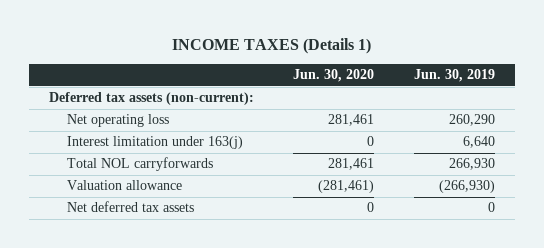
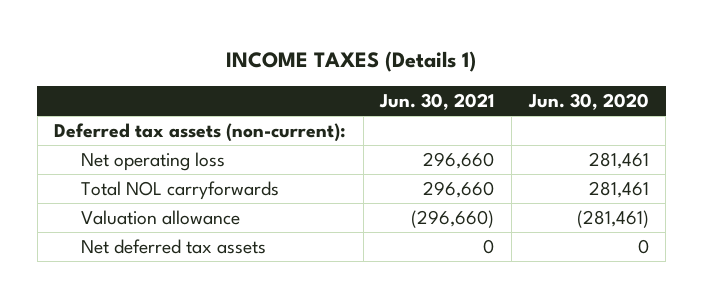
[414,69,496,83] Jun. 30, 2019 -> none
none -> [379,93,495,111] Jun. 30, 2021
[66,136,243,150] Interest limitation under 163(j) -> none

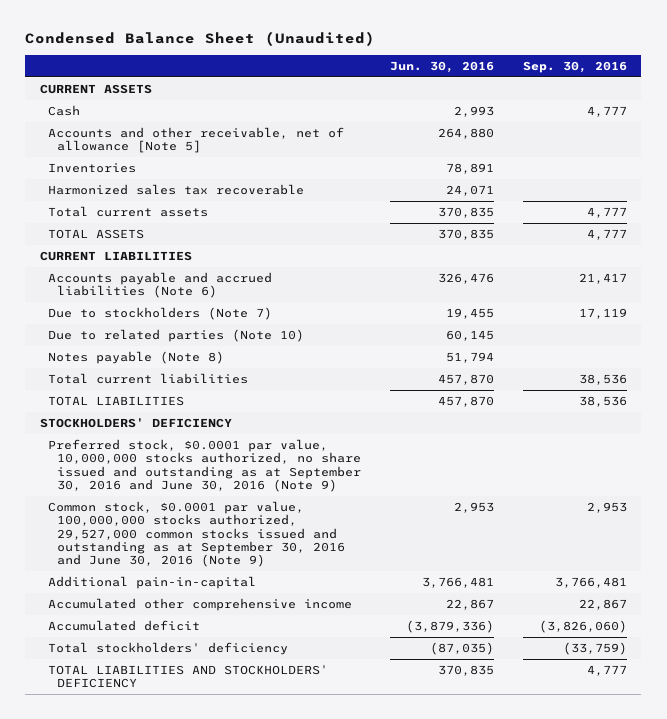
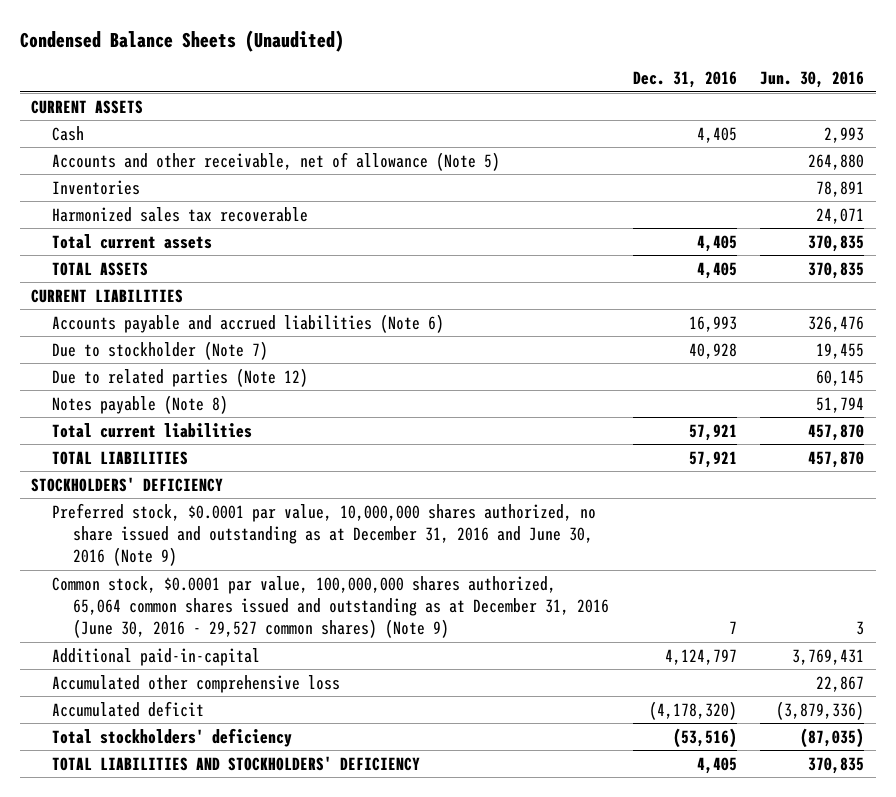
[25,31,376,47] Condensed Balance Sheet (Unaudited) -> [19,29,344,52] Condensed Balance Sheets (Unaudited)
[522,60,627,73] Sep. 30, 2016 -> none
none -> [632,71,737,89] Dec. 31, 2016
[48,126,345,154] Accounts and other receivable, net of allowance [Note 5] -> [52,151,501,171] Accounts and other receivable, net of allowance (Note 5)
[48,306,273,320] Due to stockholders (Note 7) -> [52,340,269,360] Due to stockholder (Note 7)
[48,328,305,342] Due to related parties (Note 10) -> [52,367,309,387] Due to related parties (Note 12)
[48,438,361,492] Preferred stock, $0.0001 par value, 10,000,000 stocks authorized, no share issued and outstanding as at September 30, 2016 and June 30, 2016 (Note 9) -> [52,502,597,567] Preferred stock, $0.0001 par value, 10,000,000 shares authorized, no share issued and outstanding as at December 31, 2016 and June 30, 2016 (Note 9)
[48,500,345,568] Common stock, $0.0001 par value, 100,000,000 stocks authorized, 29,527,000 common stocks issued and outstanding as at September 30, 2016 and June 30, 2016 (Note 9) -> [52,575,610,639] Common stock, $0.0001 par value, 100,000,000 shares authorized, 65,064 common shares issued and outstanding as at December 31, 2016 (June 30, 2016 - 29,527 common shares) (Note 9)
[453,501,494,513] 2,953 -> [856,621,865,636] 3
[48,575,257,589] Additional pain-in-capital -> [52,647,261,666] Additional paid-in-capital
[421,576,494,588] 3,766,481 -> [792,648,865,665] 3,769,431
[48,597,353,611] Accumulated other comprehensive income -> [52,674,341,693] Accumulated other comprehensive loss

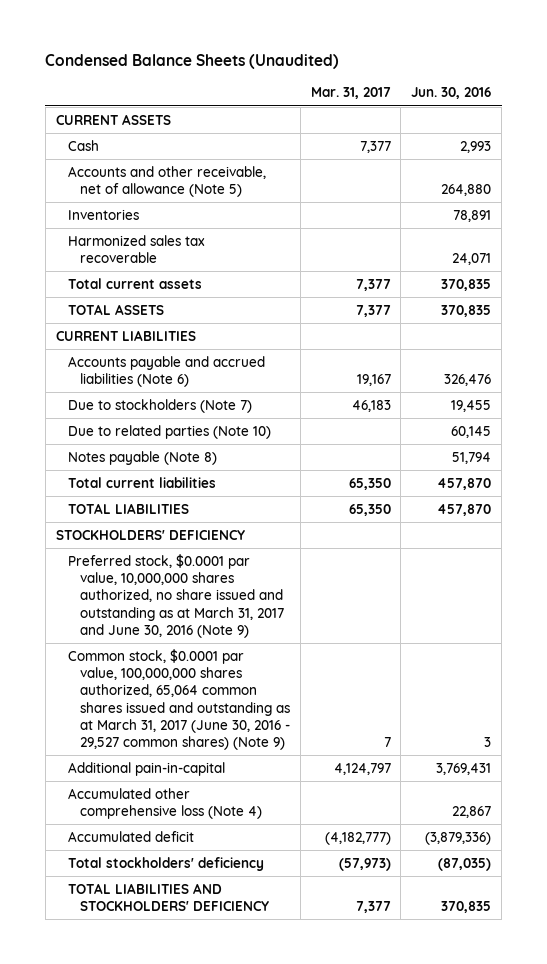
[632,71,737,89] Dec. 31, 2016 -> none
none -> [310,87,391,100] Mar. 31, 2017
[52,340,269,360] Due to stockholder (Note 7) -> [67,398,252,413] Due to stockholders (Note 7)
[52,367,309,387] Due to related parties (Note 12) -> [67,424,271,439] Due to related parties (Note 10)
[52,502,597,567] Preferred stock, $0.0001 par value, 10,000,000 shares authorized, no share issued and outstanding as at December 31, 2016 and June 30, 2016 (Note 9) -> [67,553,285,638] Preferred stock, $0.0001 par value, 10,000,000 shares authorized, no share issued and outstanding as at March 31, 2017 and June 30, 2016 (Note 9)
[52,575,610,639] Common stock, $0.0001 par value, 100,000,000 shares authorized, 65,064 common shares issued and outstanding as at December 31, 2016 (June 30, 2016 - 29,527 common shares) (Note 9) -> [67,648,291,751] Common stock, $0.0001 par value, 100,000,000 shares authorized, 65,064 common shares issued and outstanding as at March 31, 2017 (June 30, 2016 - 29,527 common shares) (Note 9)
[52,647,261,666] Additional paid-in-capital -> [67,761,225,776] Additional pain-in-capital
[52,674,341,693] Accumulated other comprehensive loss -> [67,787,263,820] Accumulated other comprehensive loss (Note 4)

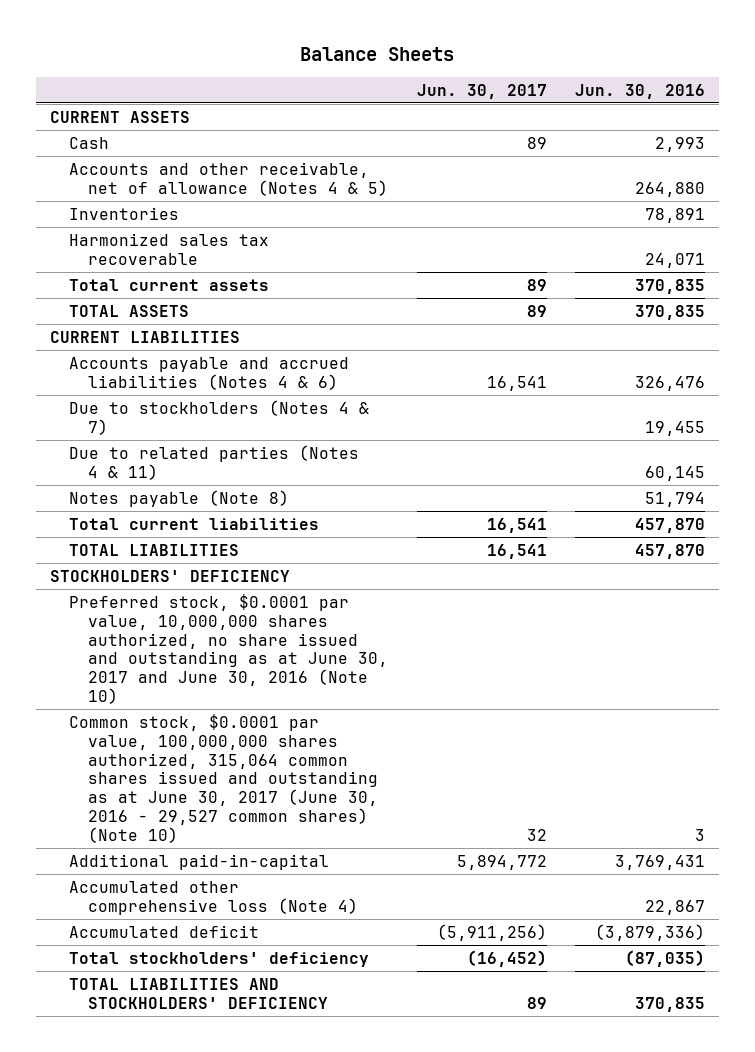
[45,54,340,70] Condensed Balance Sheets (Unaudited) -> [300,46,455,61] Balance Sheets
[310,87,391,100] Mar. 31, 2017 -> none
none -> [416,83,547,99] Jun. 30, 2017
[67,165,266,198] Accounts and other receivable, net of allowance (Note 5) -> [69,161,389,196] Accounts and other receivable, net of allowance (Notes 4 & 5)
[67,355,265,388] Accounts payable and accrued liabilities (Note 6) -> [69,356,350,390] Accounts payable and accrued liabilities (Notes 4 & 6)
[67,398,252,413] Due to stockholders (Note 7) -> [69,399,370,435] Due to stockholders (Notes 4 & 7)
[67,424,271,439] Due to related parties (Note 10) -> [69,444,360,480] Due to related parties (Notes 4 & 11)
[67,553,285,638] Preferred stock, $0.0001 par value, 10,000,000 shares authorized, no share issued and outstanding as at March 31, 2017 and June 30, 2016 (Note 9) -> [69,593,389,705] Preferred stock, $0.0001 par value, 10,000,000 shares authorized, no share issued and outstanding as at June 30, 2017 and June 30, 2016 (Note 10)
[67,648,291,751] Common stock, $0.0001 par value, 100,000,000 shares authorized, 65,064 common shares issued and outstanding as at March 31, 2017 (June 30, 2016 - 29,527 common shares) (Note 9) -> [69,713,379,844] Common stock, $0.0001 par value, 100,000,000 shares authorized, 315,064 common shares issued and outstanding as at June 30, 2017 (June 30, 2016 - 29,527 common shares) (Note 10)
[67,761,225,776] Additional pain-in-capital -> [69,853,330,870] Additional paid-in-capital

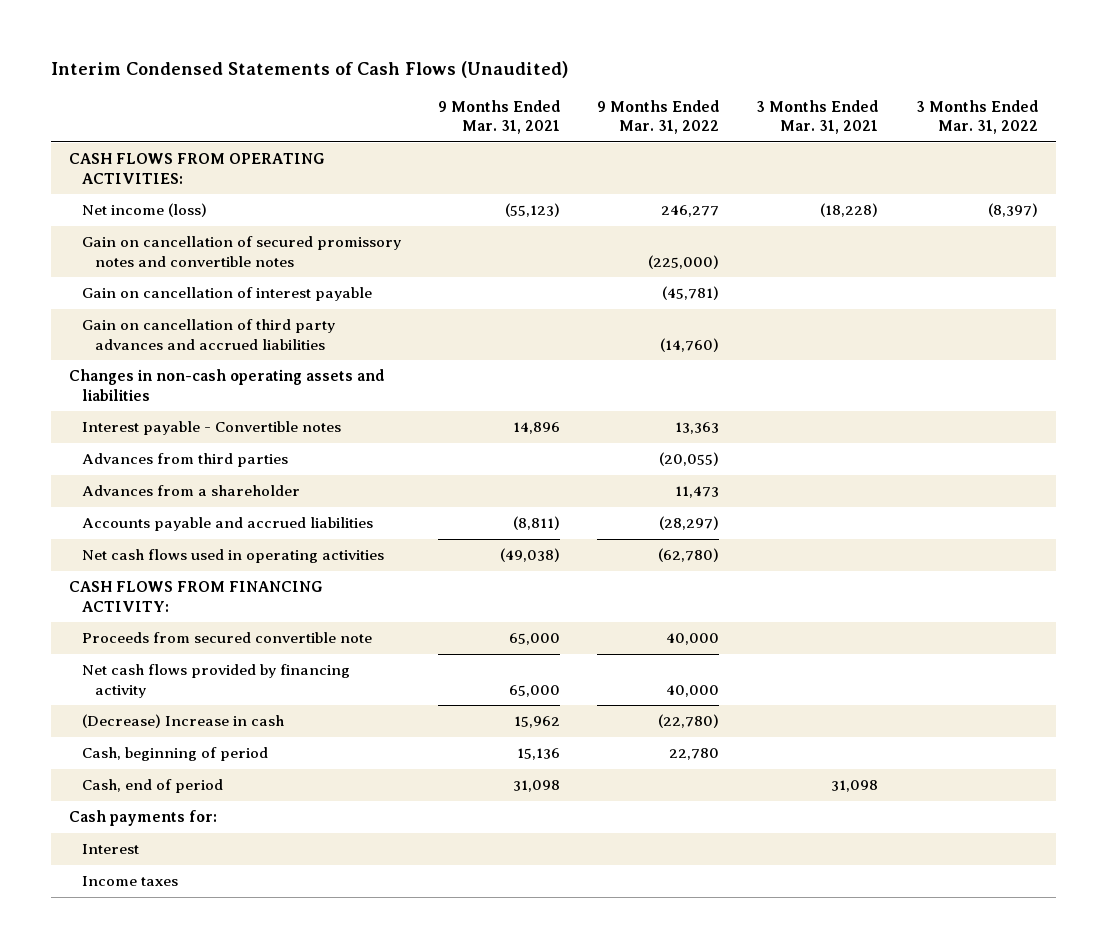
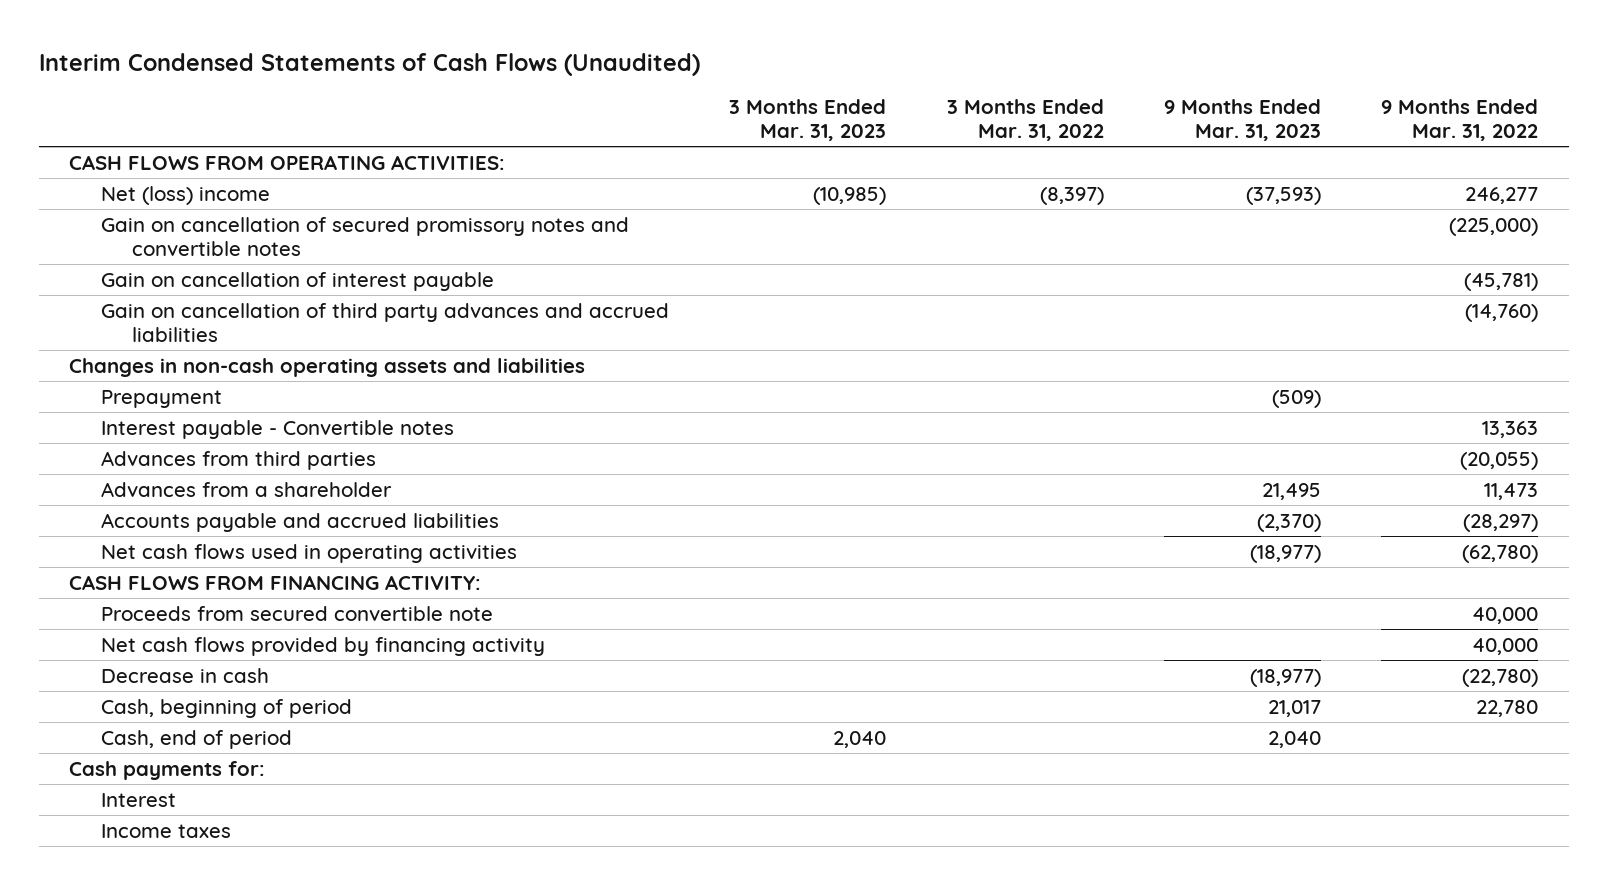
[438,99,561,135] 9 Months Ended Mar. 31, 2021 -> none
[756,99,879,135] 3 Months Ended Mar. 31, 2021 -> none
none -> [729,98,887,142] 3 Months Ended Mar. 31, 2023
none -> [1164,98,1322,142] 9 Months Ended Mar. 31, 2023
[82,203,208,218] Net income (loss) -> [100,185,270,205] Net (loss) income
none -> [100,389,222,408] Prepayment
[82,714,285,729] (Decrease) Increase in cash -> [100,667,269,683] Decrease in cash

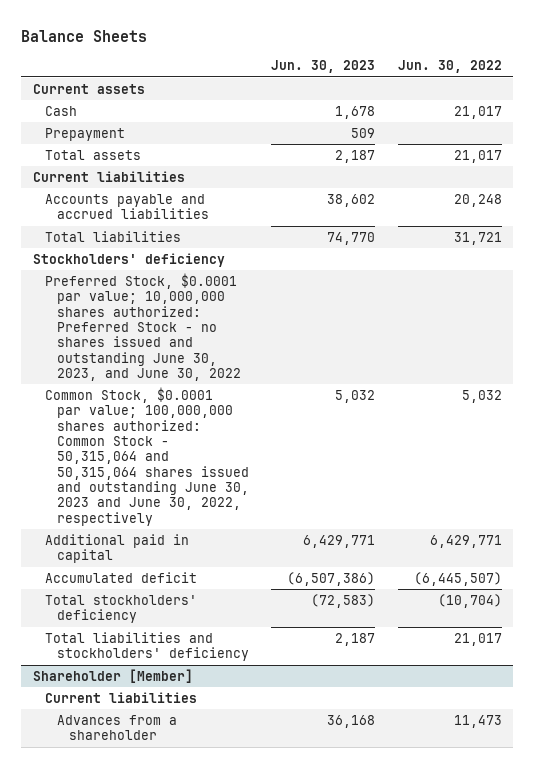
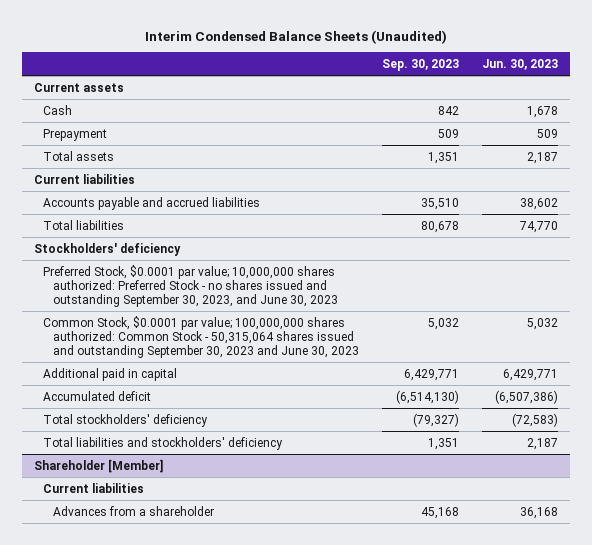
[21,29,148,42] Balance Sheets -> [144,29,447,44] Interim Condensed Balance Sheets (Unaudited)
[397,60,502,74] Jun. 30, 2022 -> none
none -> [382,58,460,71] Sep. 30, 2023
[44,272,241,382] Preferred Stock, $0.0001 par value; 10,000,000 shares authorized: Preferred Stock - no shares issued and outstanding June 30, 2023, and June 30, 2022 -> [43,264,338,308] Preferred Stock, $0.0001 par value; 10,000,000 shares authorized: Preferred Stock - no shares issued and outstanding September 30, 2023, and June 30, 2023
[44,386,249,526] Common Stock, $0.0001 par value; 100,000,000 shares authorized: Common Stock - 50,315,064 and 50,315,064 shares issued and outstanding June 30, 2023 and June 30, 2022, respectively -> [43,315,359,359] Common Stock, $0.0001 par value; 100,000,000 shares authorized: Common Stock - 50,315,064 shares issued and outstanding September 30, 2023 and June 30, 2023

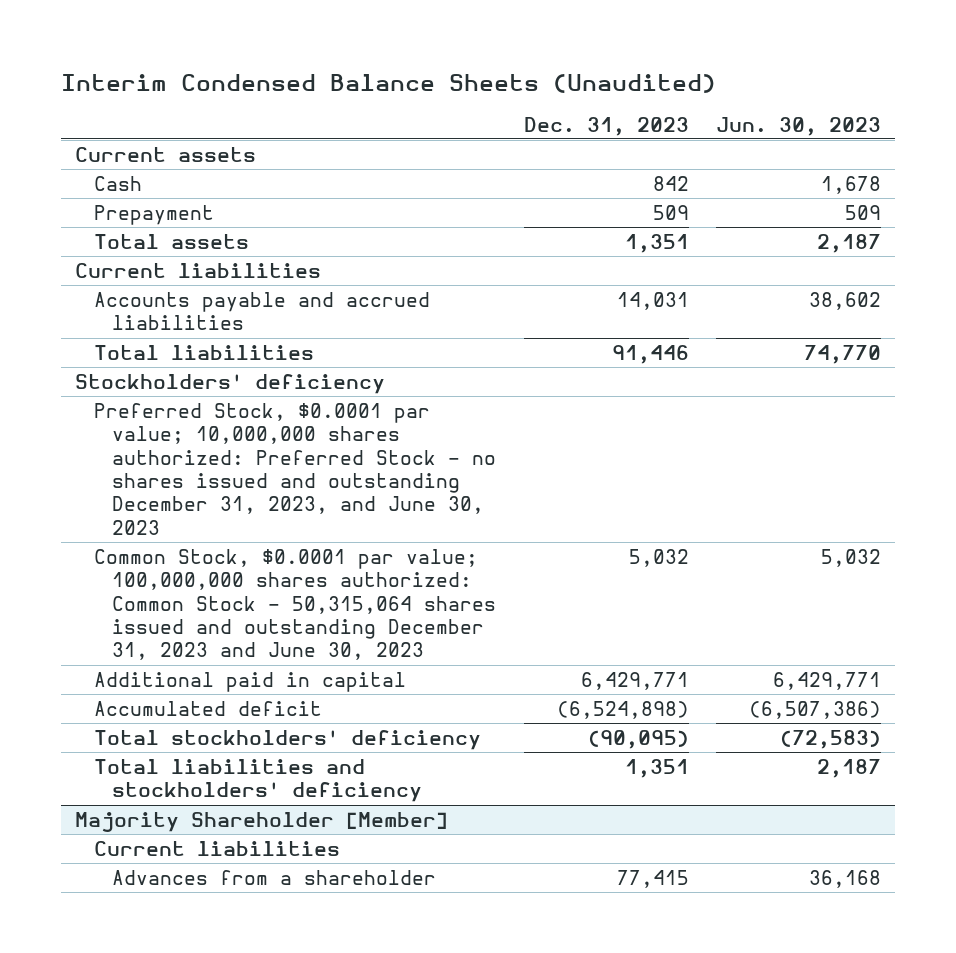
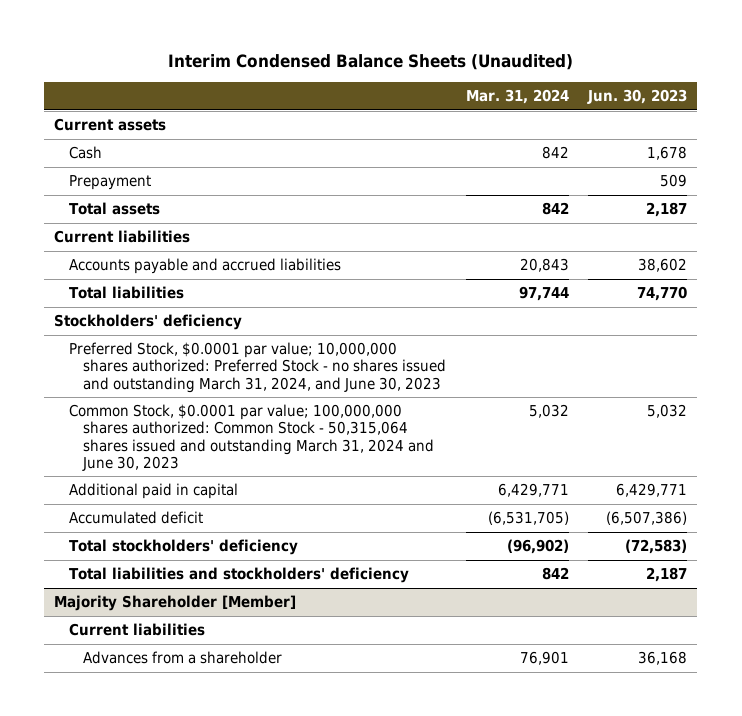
[523,116,689,136] Dec. 31, 2023 -> none
none -> [465,88,569,104] Mar. 31, 2024
[93,402,497,535] Preferred Stock, $0.0001 par value; 10,000,000 shares authorized: Preferred Stock - no shares issued and outstanding December 31, 2023, and June 30, 2023 -> [68,342,447,393] Preferred Stock, $0.0001 par value; 10,000,000 shares authorized: Preferred Stock - no shares issued and outstanding March 31, 2024, and June 30, 2023
[93,548,497,661] Common Stock, $0.0001 par value; 100,000,000 shares authorized: Common Stock - 50,315,064 shares issued and outstanding December 31, 2023 and June 30, 2023 -> [68,404,435,471] Common Stock, $0.0001 par value; 100,000,000 shares authorized: Common Stock - 50,315,064 shares issued and outstanding March 31, 2024 and June 30, 2023

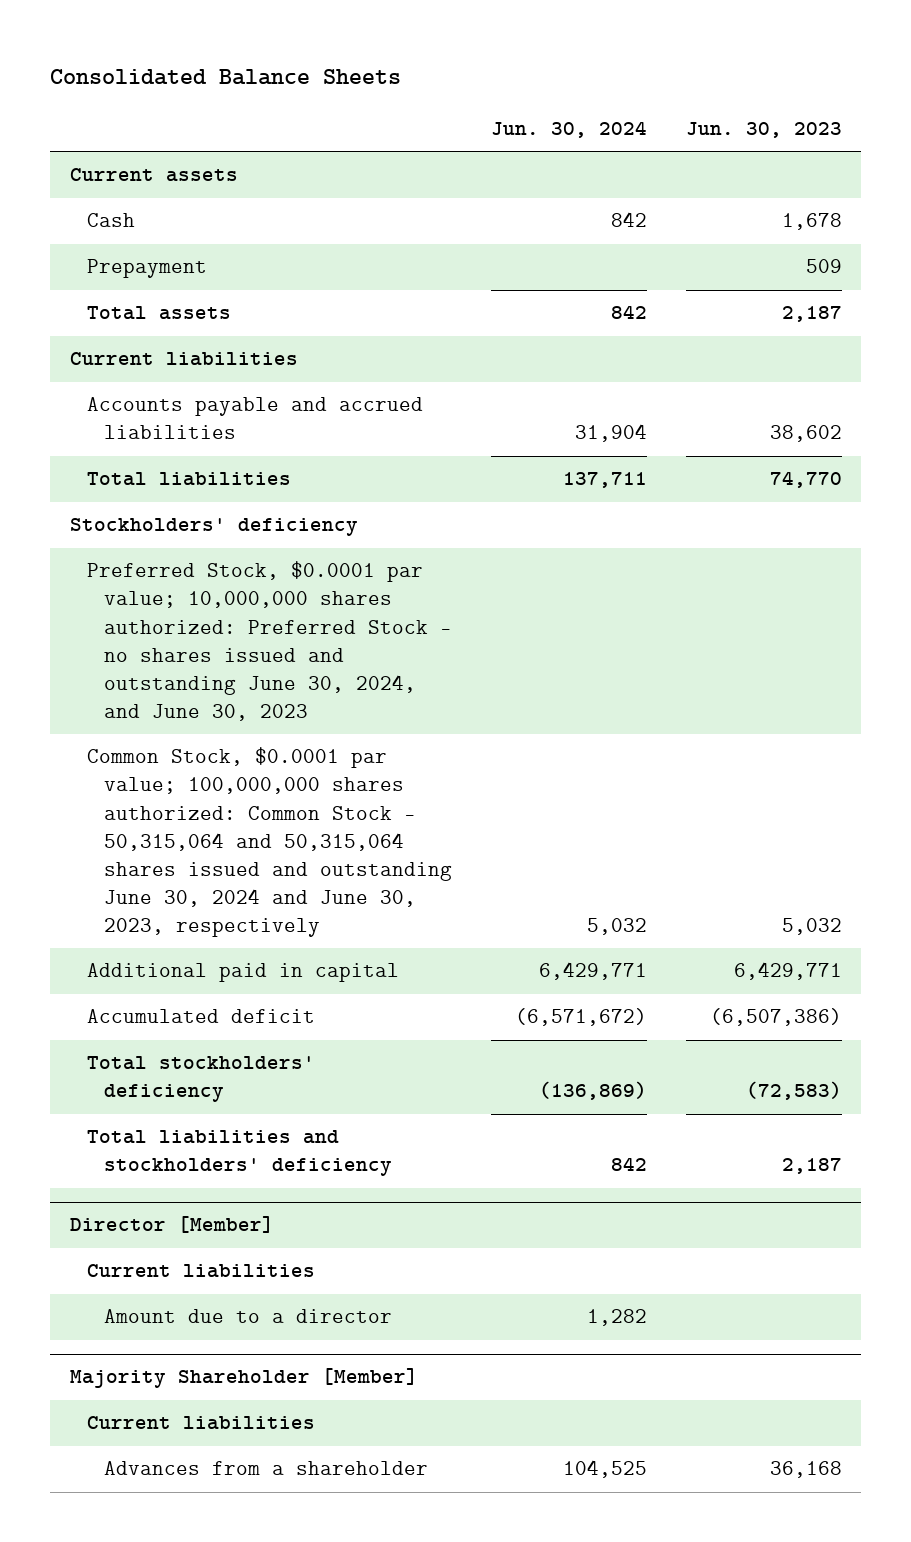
[167,54,573,71] Interim Condensed Balance Sheets (Unaudited) -> [50,69,402,86] Consolidated Balance Sheets
[465,88,569,104] Mar. 31, 2024 -> none
none -> [490,121,647,139] Jun. 30, 2024
[68,342,447,393] Preferred Stock, $0.0001 par value; 10,000,000 shares authorized: Preferred Stock - no shares issued and outstanding March 31, 2024, and June 30, 2023 -> [86,561,452,721] Preferred Stock, $0.0001 par value; 10,000,000 shares authorized: Preferred Stock - no shares issued and outstanding June 30, 2024, and June 30, 2023
[68,404,435,471] Common Stock, $0.0001 par value; 100,000,000 shares authorized: Common Stock - 50,315,064 shares issued and outstanding March 31, 2024 and June 30, 2023 -> [86,747,452,937] Common Stock, $0.0001 par value; 100,000,000 shares authorized: Common Stock - 50,315,064 and 50,315,064 shares issued and outstanding June 30, 2024 and June 30, 2023, respectively
none -> [69,1216,274,1234] Director [Member]
none -> [86,1264,315,1279] Current liabilities
none -> [103,1309,392,1324] Amount due to a director

